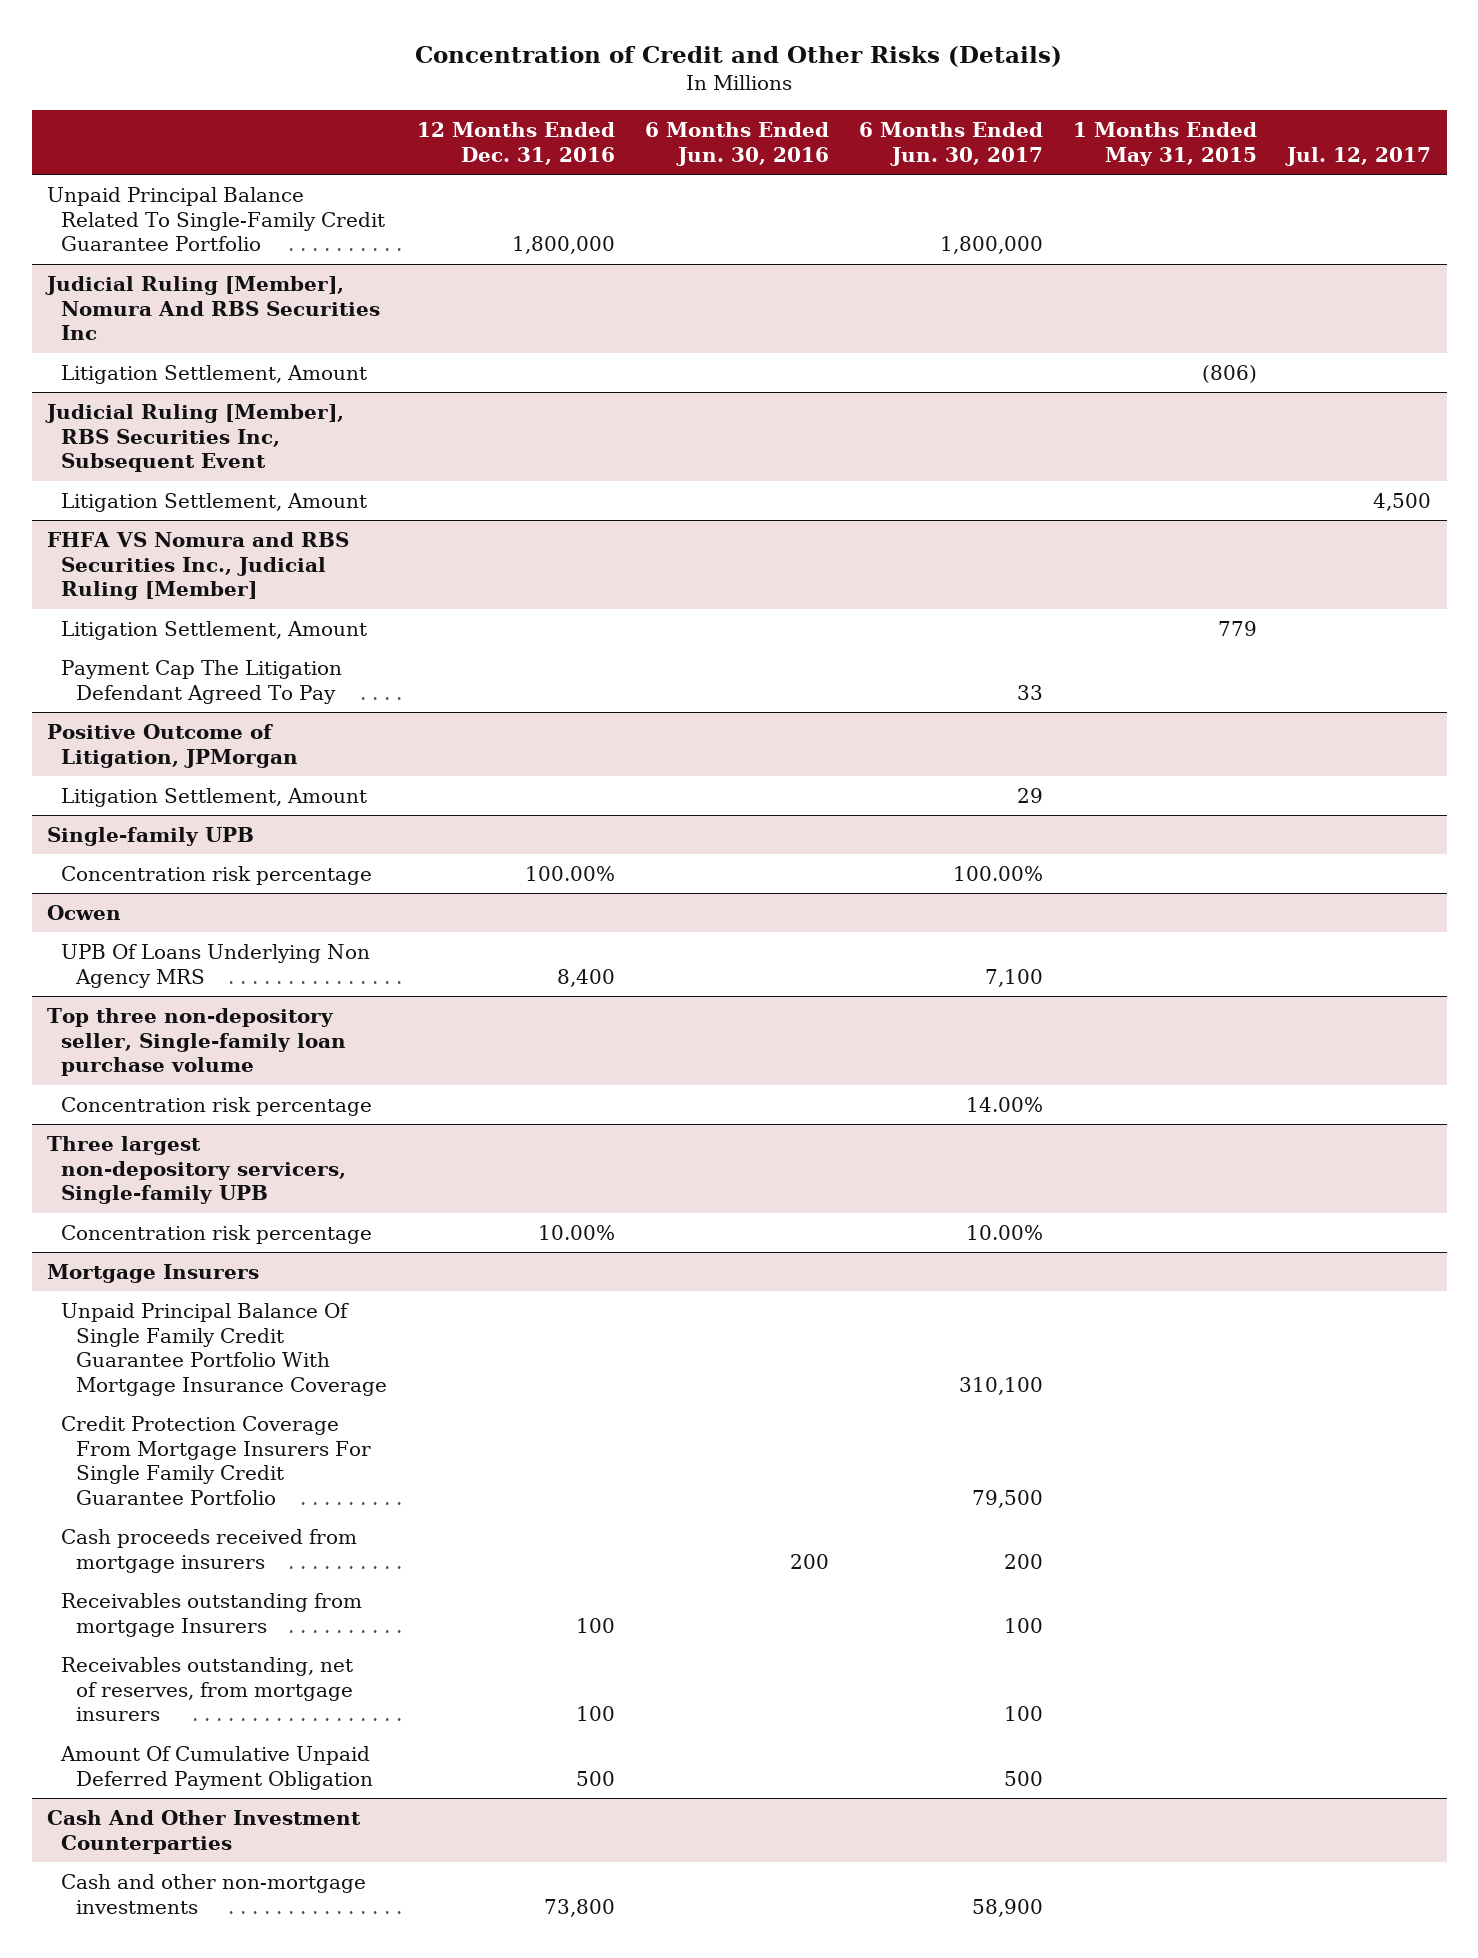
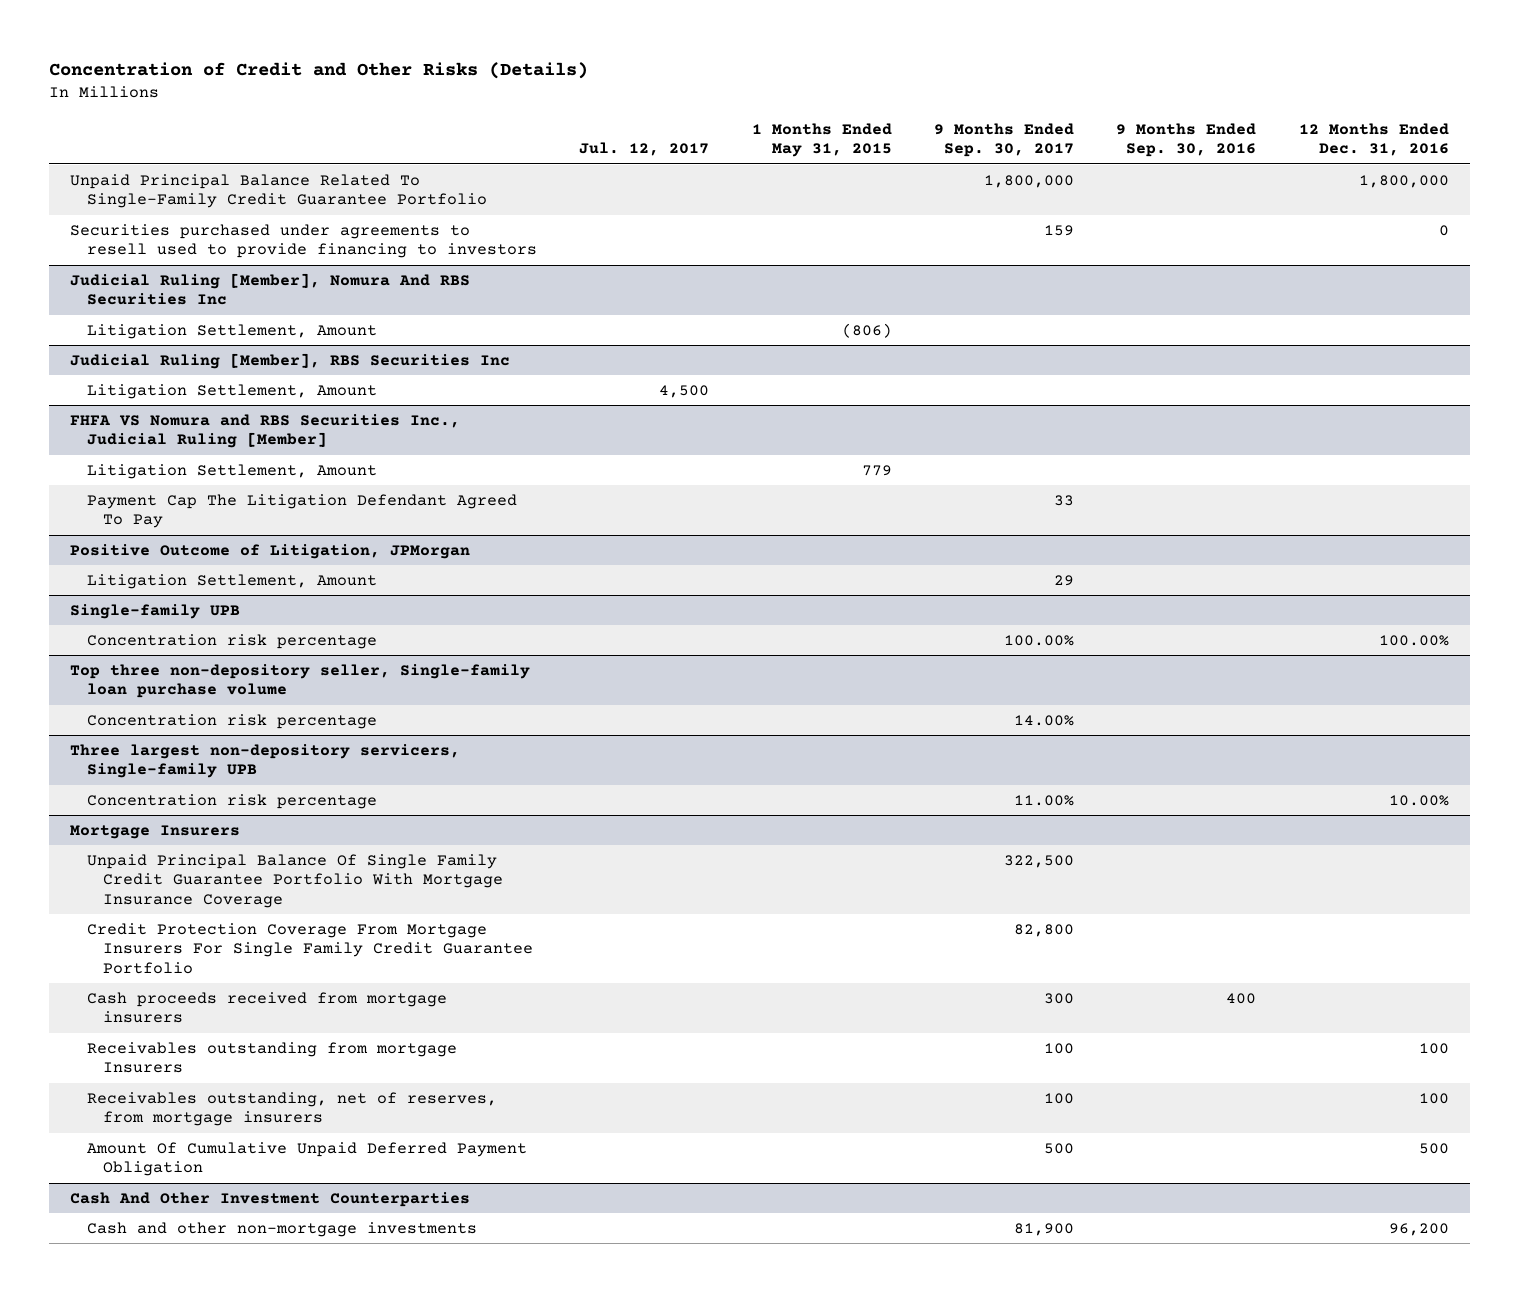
[645,122,830,167] 6 Months Ended Jun. 30, 2016 -> none
[859,122,1044,167] 6 Months Ended Jun. 30, 2017 -> none
none -> [934,122,1075,158] 9 Months Ended Sep. 30, 2017
none -> [1116,122,1257,158] 9 Months Ended Sep. 30, 2016
none -> [69,223,537,259] Securities purchased under agreements to resell used to provide financing to investors
[44,403,344,473] Judicial Ruling [Member], RBS Securities Inc, Subsequent Event -> [69,352,510,369] Judicial Ruling [Member], RBS Securities Inc
[46,904,121,920] Ocwen -> none
[61,943,371,988] UPB Of Loans Underlying Non Agency MRS -> none
[543,1898,615,1917] 73,800 -> [1388,1222,1449,1236] 96,200

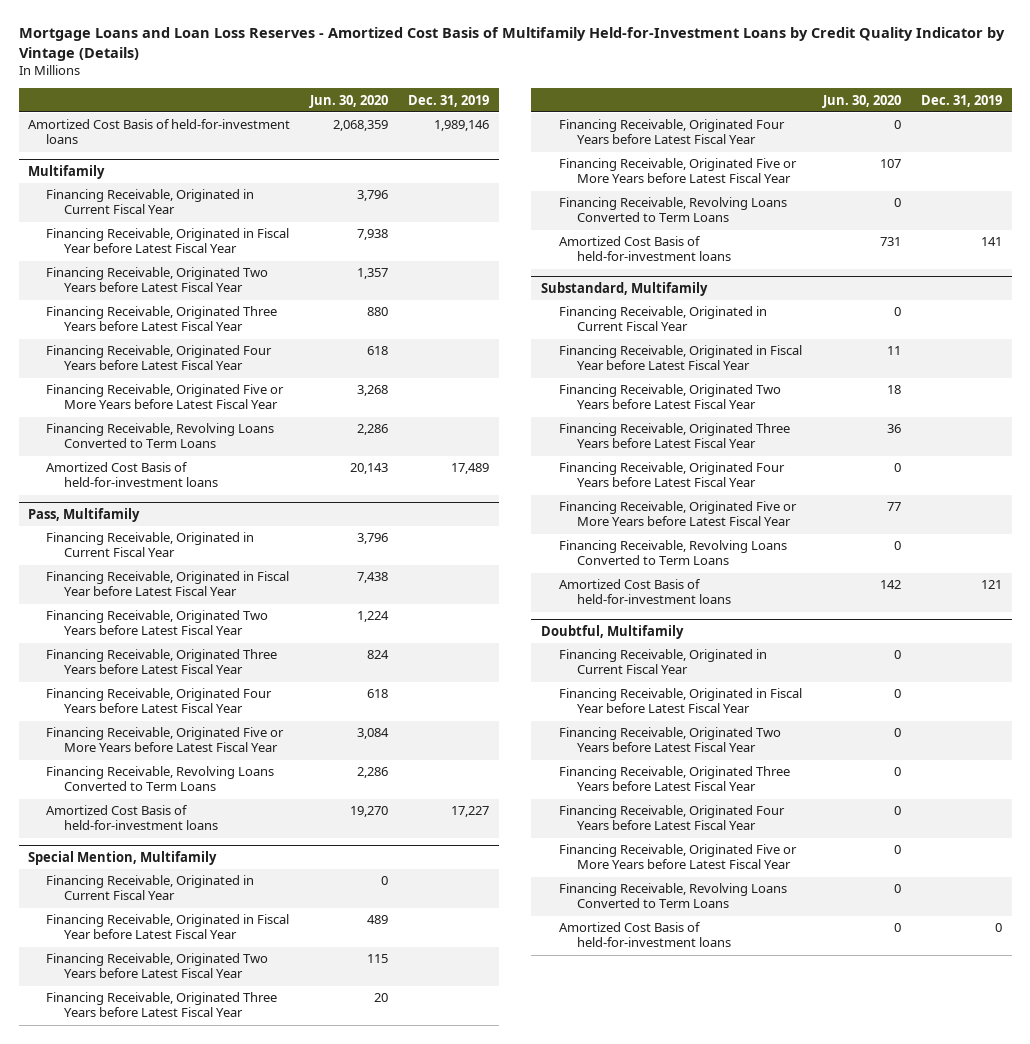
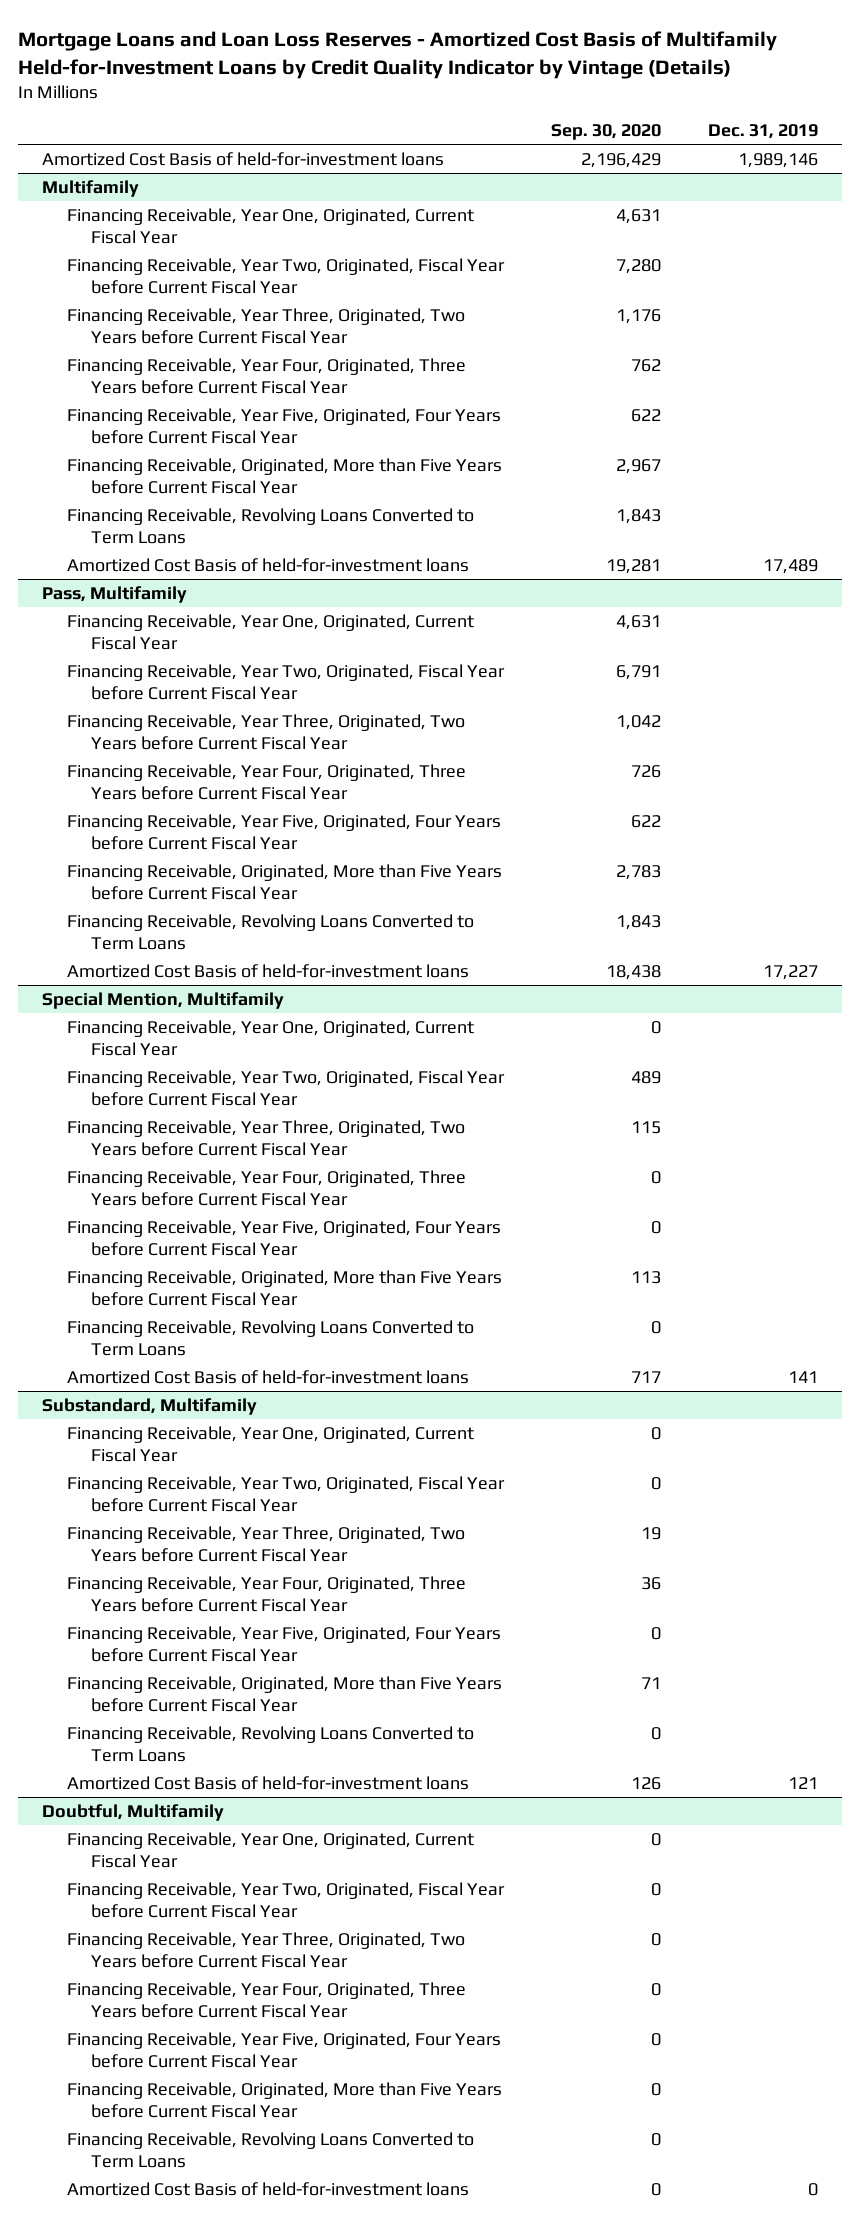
[309,94,389,108] Jun. 30, 2020 -> none
none -> [550,124,661,141] Sep. 30, 2020
[46,189,255,215] Financing Receivable, Originated in Current Fiscal Year -> [66,207,474,244] Financing Receivable, Year One, Originated, Current Fiscal Year
[46,228,290,254] Financing Receivable, Originated in Fiscal Year before Latest Fiscal Year -> [66,257,505,294] Financing Receivable, Year Two, Originated, Fiscal Year before Current Fiscal Year
[46,267,269,293] Financing Receivable, Originated Two Years before Latest Fiscal Year -> [66,307,465,344] Financing Receivable, Year Three, Originated, Two Years before Current Fiscal Year
[46,306,278,332] Financing Receivable, Originated Three Years before Latest Fiscal Year -> [66,357,466,394] Financing Receivable, Year Four, Originated, Three Years before Current Fiscal Year
[46,345,273,371] Financing Receivable, Originated Four Years before Latest Fiscal Year -> [66,407,501,444] Financing Receivable, Year Five, Originated, Four Years before Current Fiscal Year
[46,384,285,410] Financing Receivable, Originated Five or More Years before Latest Fiscal Year -> [66,457,502,494] Financing Receivable, Originated, More than Five Years before Current Fiscal Year
[46,532,255,558] Financing Receivable, Originated in Current Fiscal Year -> [66,613,474,650] Financing Receivable, Year One, Originated, Current Fiscal Year
[46,571,290,597] Financing Receivable, Originated in Fiscal Year before Latest Fiscal Year -> [66,663,505,700] Financing Receivable, Year Two, Originated, Fiscal Year before Current Fiscal Year
[46,610,269,636] Financing Receivable, Originated Two Years before Latest Fiscal Year -> [66,713,465,750] Financing Receivable, Year Three, Originated, Two Years before Current Fiscal Year
[46,649,278,675] Financing Receivable, Originated Three Years before Latest Fiscal Year -> [66,763,466,800] Financing Receivable, Year Four, Originated, Three Years before Current Fiscal Year
[46,688,273,714] Financing Receivable, Originated Four Years before Latest Fiscal Year -> [66,813,501,850] Financing Receivable, Year Five, Originated, Four Years before Current Fiscal Year
[46,727,285,753] Financing Receivable, Originated Five or More Years before Latest Fiscal Year -> [66,863,502,900] Financing Receivable, Originated, More than Five Years before Current Fiscal Year
[46,875,255,901] Financing Receivable, Originated in Current Fiscal Year -> [66,1019,474,1056] Financing Receivable, Year One, Originated, Current Fiscal Year
[46,914,290,940] Financing Receivable, Originated in Fiscal Year before Latest Fiscal Year -> [66,1069,505,1106] Financing Receivable, Year Two, Originated, Fiscal Year before Current Fiscal Year
[46,953,269,979] Financing Receivable, Originated Two Years before Latest Fiscal Year -> [66,1119,465,1156] Financing Receivable, Year Three, Originated, Two Years before Current Fiscal Year
[46,992,278,1018] Financing Receivable, Originated Three Years before Latest Fiscal Year -> [66,1169,466,1206] Financing Receivable, Year Four, Originated, Three Years before Current Fiscal Year
[559,119,786,145] Financing Receivable, Originated Four Years before Latest Fiscal Year -> [66,1219,501,1256] Financing Receivable, Year Five, Originated, Four Years before Current Fiscal Year
[559,158,798,184] Financing Receivable, Originated Five or More Years before Latest Fiscal Year -> [66,1269,502,1306] Financing Receivable, Originated, More than Five Years before Current Fiscal Year
[559,306,768,332] Financing Receivable, Originated in Current Fiscal Year -> [66,1425,474,1462] Financing Receivable, Year One, Originated, Current Fiscal Year
[559,345,803,371] Financing Receivable, Originated in Fiscal Year before Latest Fiscal Year -> [66,1475,505,1512] Financing Receivable, Year Two, Originated, Fiscal Year before Current Fiscal Year
[559,384,782,410] Financing Receivable, Originated Two Years before Latest Fiscal Year -> [66,1525,465,1562] Financing Receivable, Year Three, Originated, Two Years before Current Fiscal Year
[559,423,791,449] Financing Receivable, Originated Three Years before Latest Fiscal Year -> [66,1575,466,1612] Financing Receivable, Year Four, Originated, Three Years before Current Fiscal Year
[559,462,786,488] Financing Receivable, Originated Four Years before Latest Fiscal Year -> [66,1625,501,1662] Financing Receivable, Year Five, Originated, Four Years before Current Fiscal Year
[559,501,798,527] Financing Receivable, Originated Five or More Years before Latest Fiscal Year -> [66,1675,502,1712] Financing Receivable, Originated, More than Five Years before Current Fiscal Year
[559,649,768,675] Financing Receivable, Originated in Current Fiscal Year -> [66,1831,474,1868] Financing Receivable, Year One, Originated, Current Fiscal Year
[559,688,803,714] Financing Receivable, Originated in Fiscal Year before Latest Fiscal Year -> [66,1881,505,1918] Financing Receivable, Year Two, Originated, Fiscal Year before Current Fiscal Year
[559,727,782,753] Financing Receivable, Originated Two Years before Latest Fiscal Year -> [66,1931,465,1968] Financing Receivable, Year Three, Originated, Two Years before Current Fiscal Year
[559,766,791,792] Financing Receivable, Originated Three Years before Latest Fiscal Year -> [66,1981,466,2018] Financing Receivable, Year Four, Originated, Three Years before Current Fiscal Year
[559,805,786,831] Financing Receivable, Originated Four Years before Latest Fiscal Year -> [66,2031,501,2068] Financing Receivable, Year Five, Originated, Four Years before Current Fiscal Year
[559,844,798,870] Financing Receivable, Originated Five or More Years before Latest Fiscal Year -> [66,2081,502,2118] Financing Receivable, Originated, More than Five Years before Current Fiscal Year

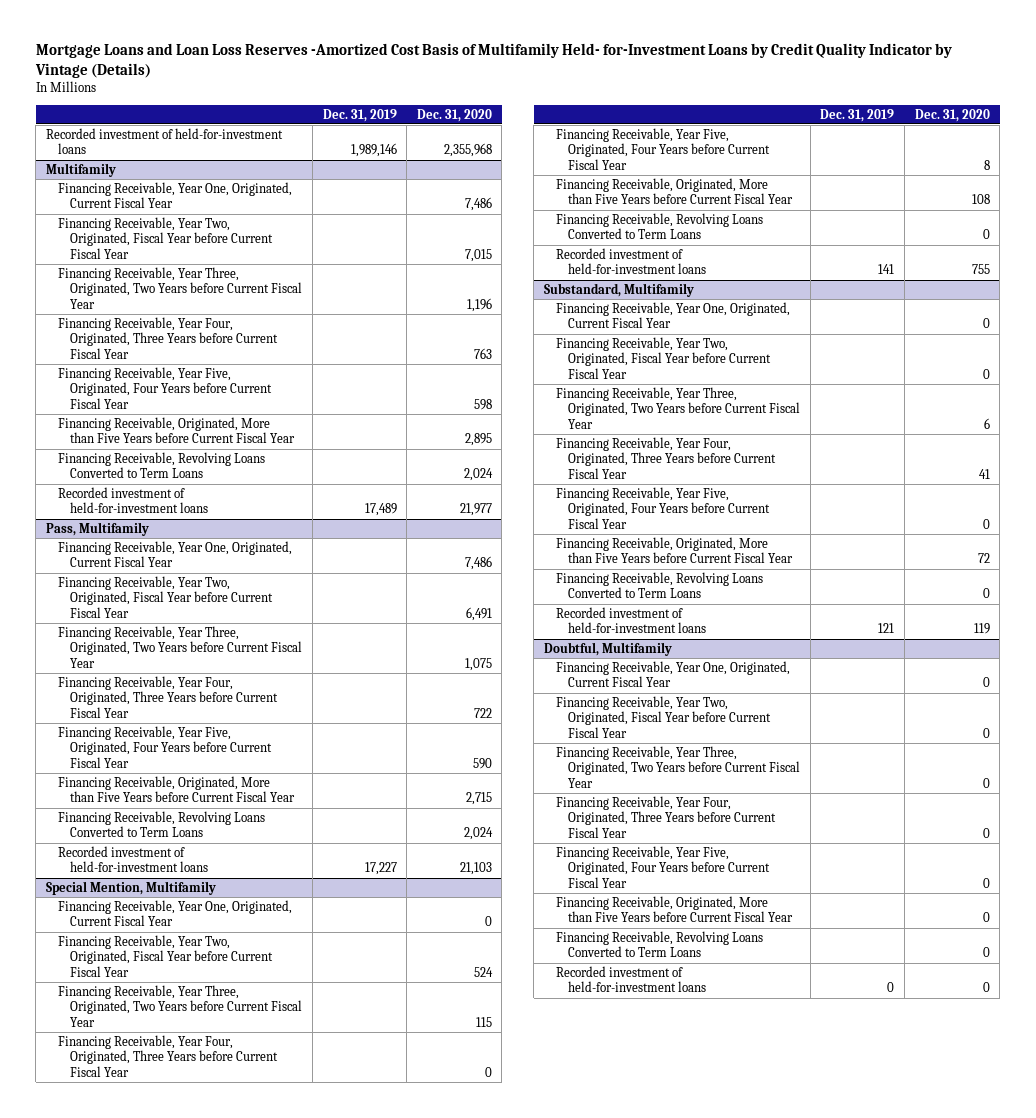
[18,31,778,80] Mortgage Loans and Loan Loss Reserves - Amortized Cost Basis of Multifamily Held-for-Investment Loans by Credit Quality Indicator by Vintage (Details) -> [34,43,952,79] Mortgage Loans and Loan Loss Reserves -Amortized Cost Basis of Multifamily Held- for-Investment Loans by Credit Quality Indicator by Vintage (Details)
[550,124,661,141] Sep. 30, 2020 -> none
none -> [416,108,492,122] Dec. 31, 2020
[42,151,445,166] Amortized Cost Basis of held-for-investment loans -> [45,127,283,155] Recorded investment of held-for-investment loans
[66,557,469,572] Amortized Cost Basis of held-for-investment loans -> [58,486,209,514] Recorded investment of held-for-investment loans
[66,963,469,978] Amortized Cost Basis of held-for-investment loans -> [58,845,209,873] Recorded investment of held-for-investment loans
[66,1369,469,1384] Amortized Cost Basis of held-for-investment loans -> [555,247,707,275] Recorded investment of held-for-investment loans
[66,1775,469,1790] Amortized Cost Basis of held-for-investment loans -> [555,606,707,634] Recorded investment of held-for-investment loans
[66,2181,469,2196] Amortized Cost Basis of held-for-investment loans -> [555,965,707,993] Recorded investment of held-for-investment loans

